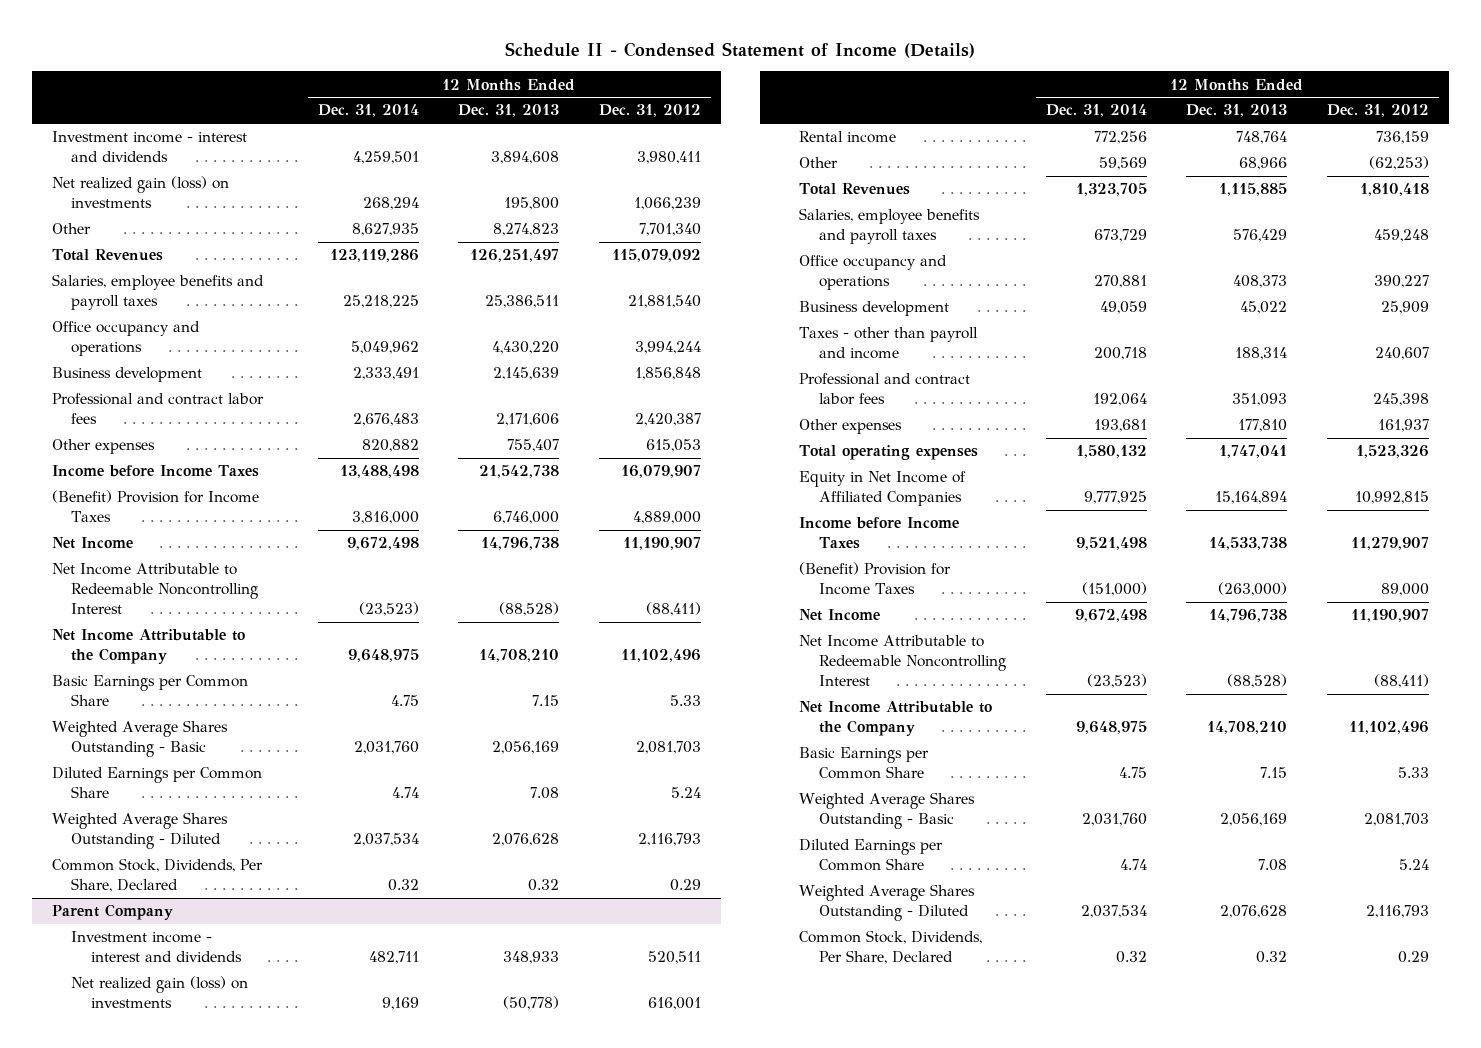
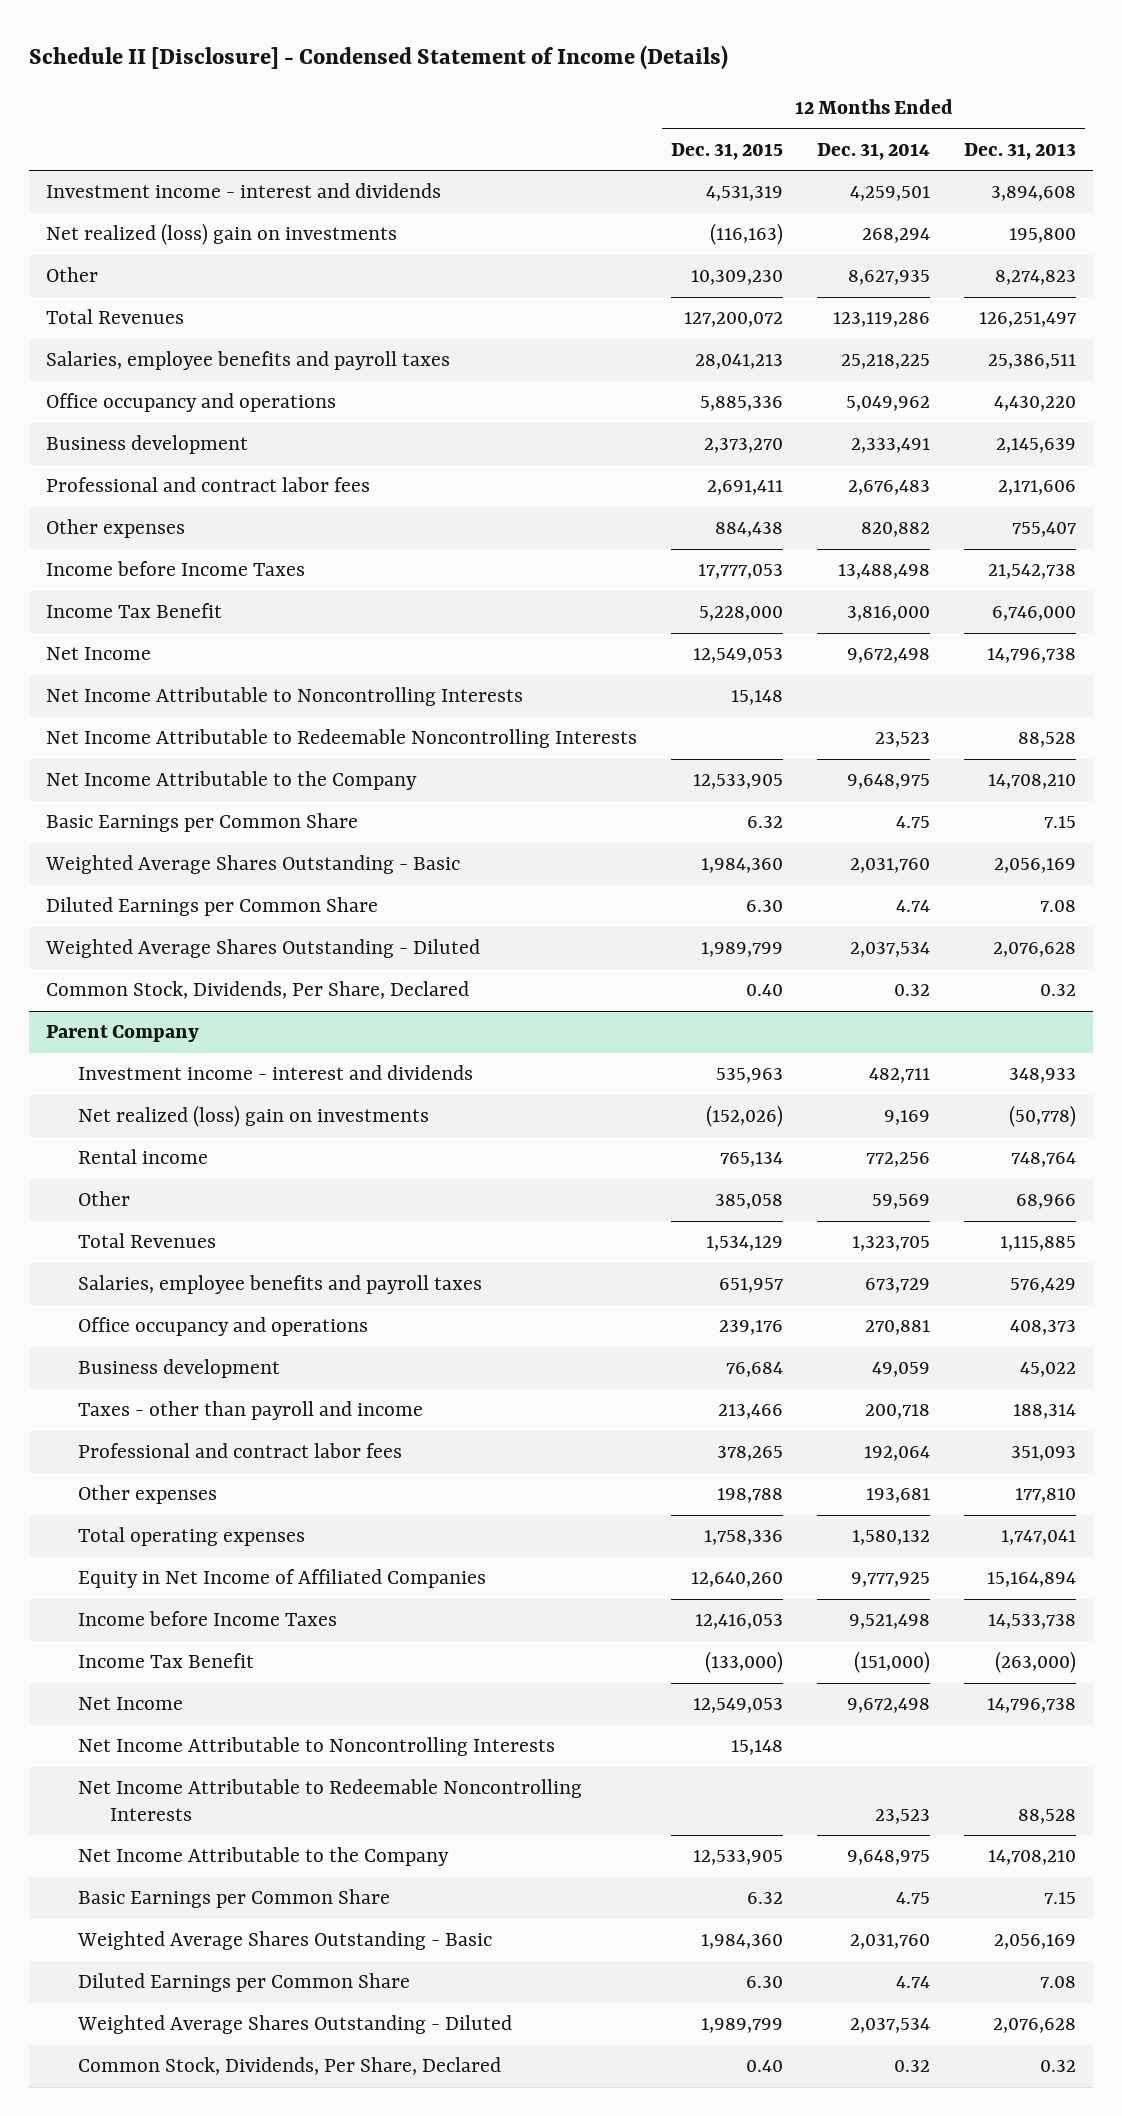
[505,41,976,58] Schedule II - Condensed Statement of Income (Details) -> [28,45,728,71] Schedule II [Disclosure] - Condensed Statement of Income (Details)
[599,104,702,118] Dec. 31, 2012 -> none
none -> [670,143,783,161] Dec. 31, 2015
[51,176,229,209] Net realized gain (loss) on investments -> [45,223,397,246] Net realized (loss) gain on investments
[51,490,259,523] (Benefit) Provision for Income Taxes -> [45,603,222,619] Income Tax Benefit
none -> [45,687,523,707] Net Income Attributable to Noncontrolling Interests
[51,563,259,615] Net Income Attributable to Redeemable Noncontrolling Interest -> [45,729,637,749] Net Income Attributable to Redeemable Noncontrolling Interests
[358,602,419,617] (23,523) -> [875,732,931,748] 23,523
[499,602,560,617] (88,528) -> [1018,732,1077,748] 88,528
[71,976,249,1009] Net realized gain (loss) on investments -> [78,1105,430,1128] Net realized (loss) gain on investments
[799,562,952,596] (Benefit) Provision for Income Taxes -> [78,1653,255,1669] Income Tax Benefit
none -> [78,1737,556,1757] Net Income Attributable to Noncontrolling Interests
[799,635,1006,687] Net Income Attributable to Redeemable Noncontrolling Interest -> [78,1779,583,1821] Net Income Attributable to Redeemable Noncontrolling Interests
[1086,674,1147,689] (23,523) -> [875,1808,931,1824] 23,523
[1227,674,1288,689] (88,528) -> [1018,1808,1077,1824] 88,528

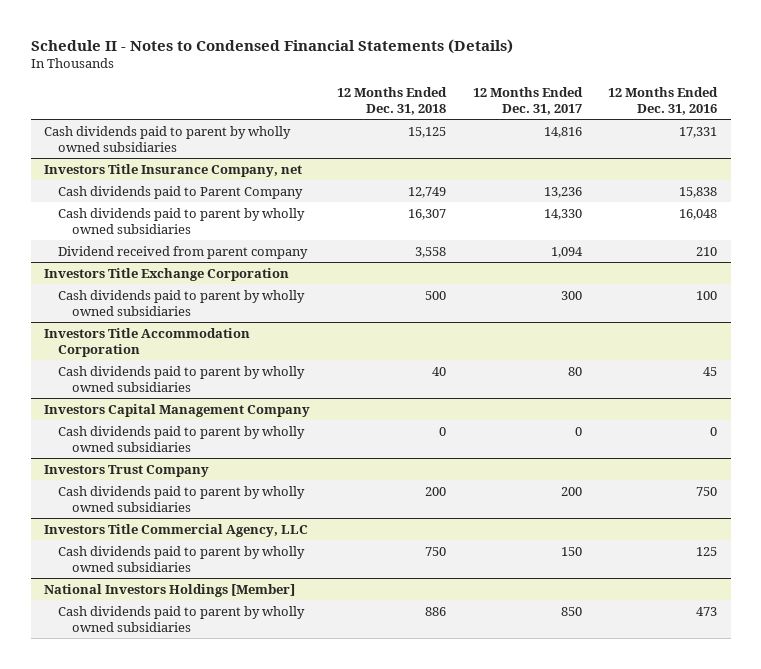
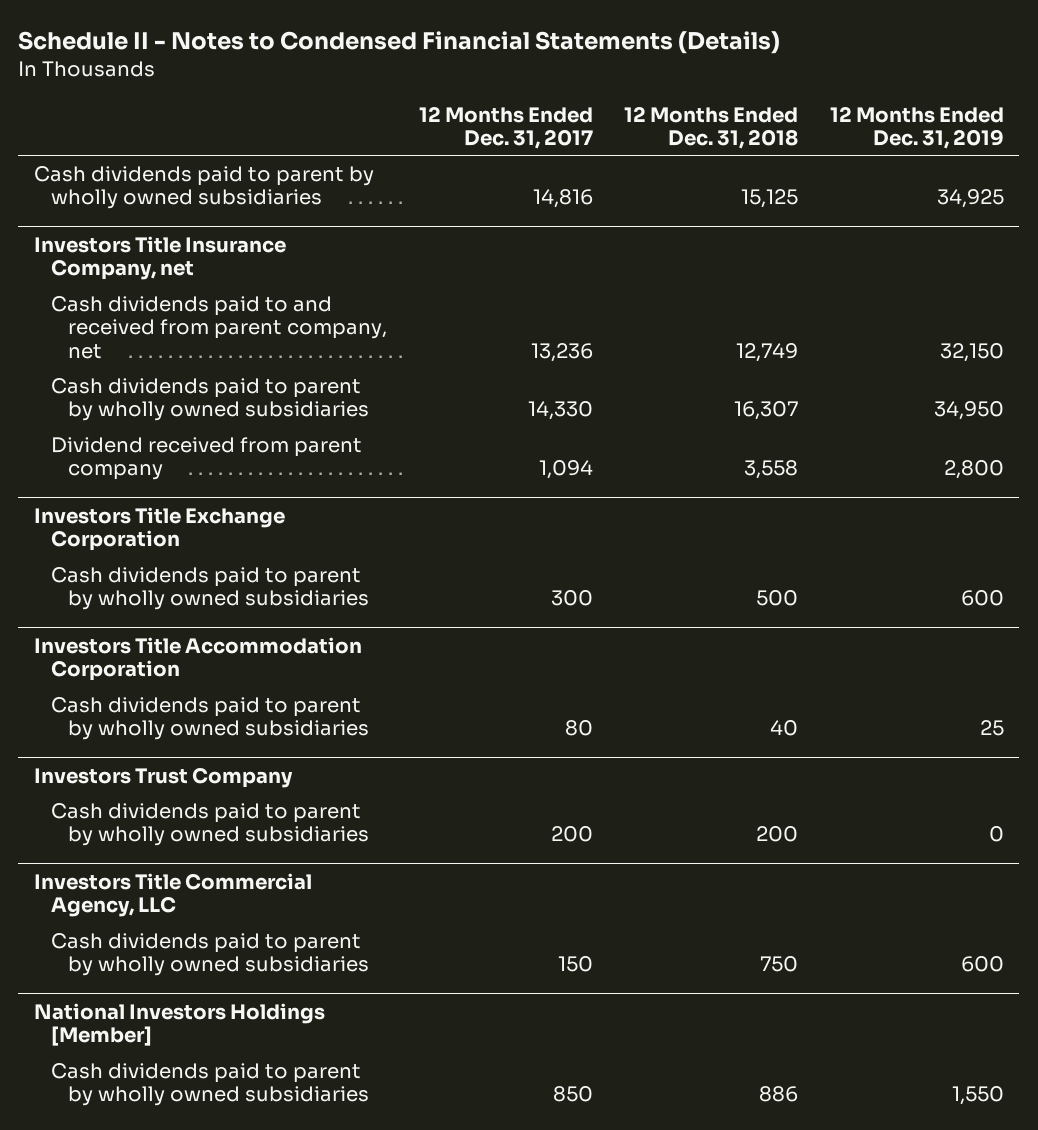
[608,86,719,116] 12 Months Ended Dec. 31, 2016 -> none
none -> [829,105,1004,149] 12 Months Ended Dec. 31, 2019
[57,185,303,199] Cash dividends paid to Parent Company -> [50,296,387,359] Cash dividends paid to and received from parent company, net
[44,403,311,417] Investors Capital Management Company -> none
[57,425,305,453] Cash dividends paid to parent by wholly owned subsidiaries -> none

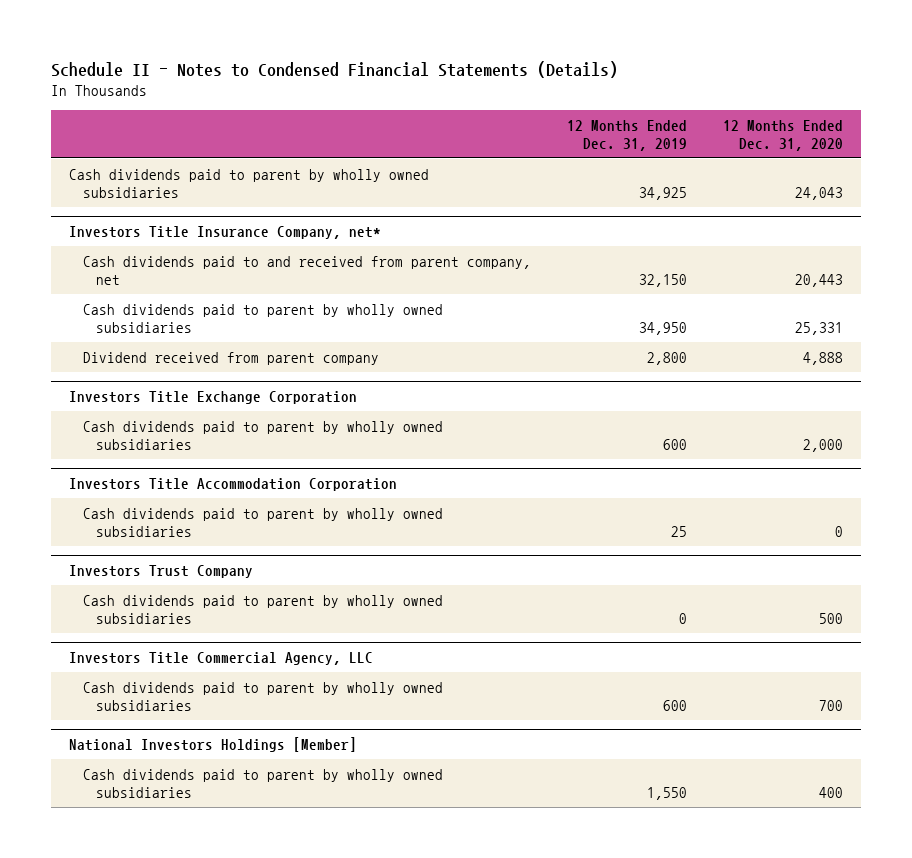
[418,105,593,149] 12 Months Ended Dec. 31, 2017 -> none
[624,105,799,149] 12 Months Ended Dec. 31, 2018 -> none
none -> [722,119,843,151] 12 Months Ended Dec. 31, 2020
[33,235,286,281] Investors Title Insurance Company, net -> [69,225,382,239] Investors Title Insurance Company, net*

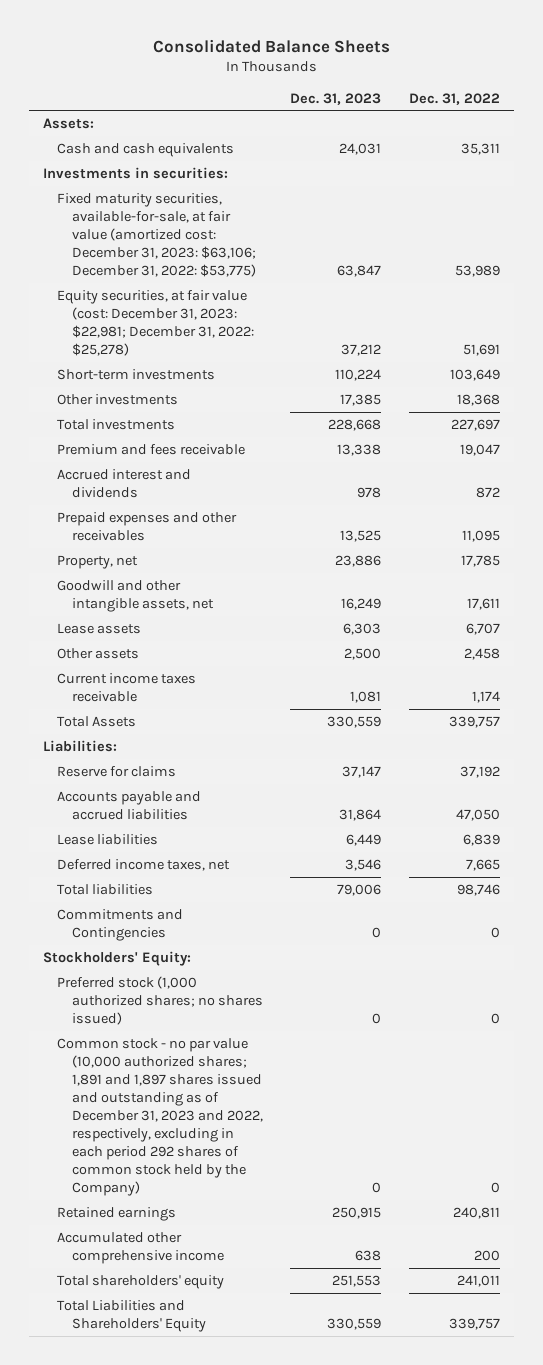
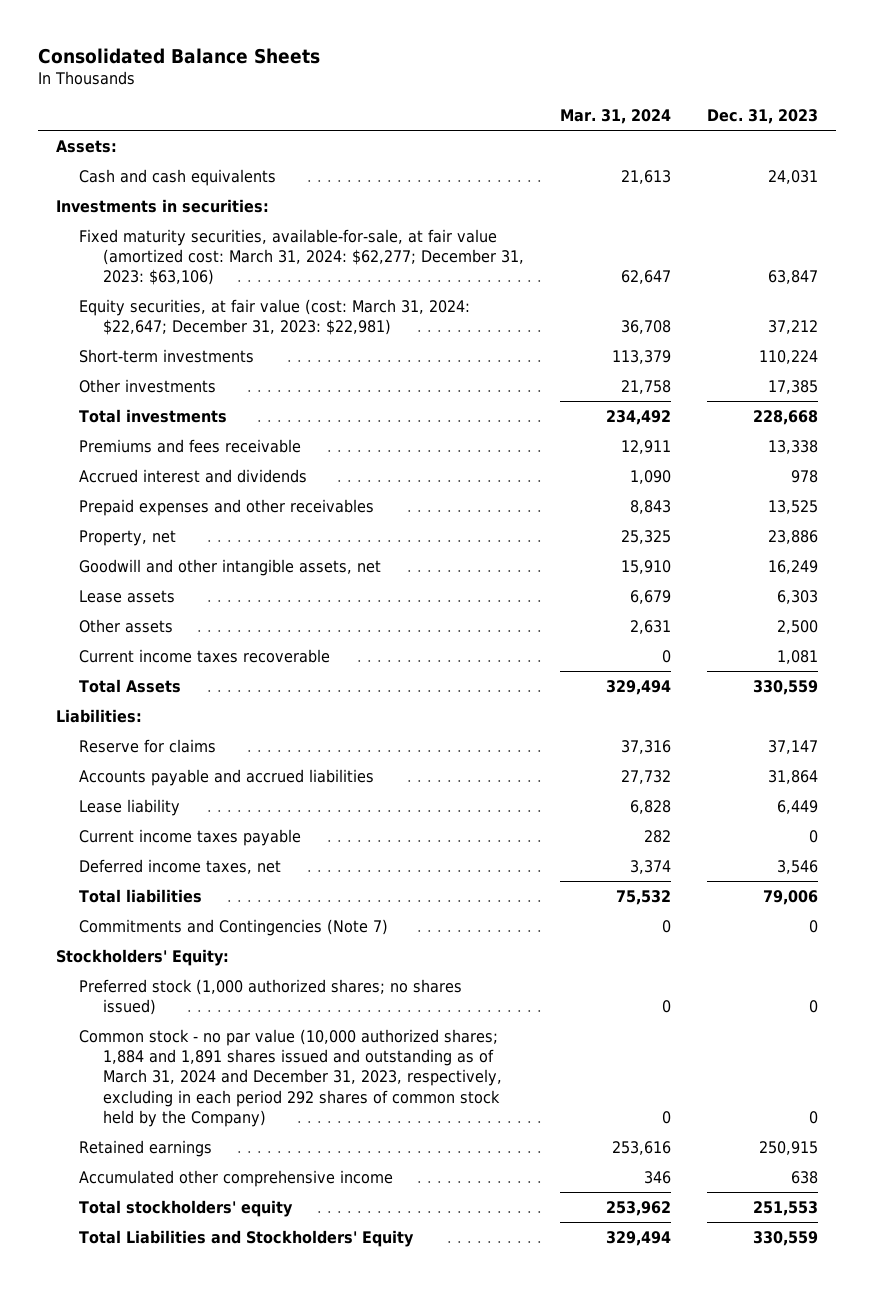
[409,92,501,105] Dec. 31, 2022 -> none
none -> [559,109,671,125] Mar. 31, 2024
[57,192,256,278] Fixed maturity securities, available-for-sale, at fair value (amortized cost: December 31, 2023: $63,106; December 31, 2022: $53,775) -> [79,228,524,286] Fixed maturity securities, available-for-sale, at fair value (amortized cost: March 31, 2024: $62,277; December 31, 2023: $63,106)
[57,289,254,357] Equity securities, at fair value (cost: December 31, 2023: $22,981; December 31, 2022: $25,278) -> [79,298,471,336] Equity securities, at fair value (cost: March 31, 2024: $22,647; December 31, 2023: $22,981)
[57,443,246,455] Premium and fees receivable -> [79,438,302,453] Premiums and fees receivable
[57,672,197,702] Current income taxes receivable -> [79,648,331,663] Current income taxes recoverable
[57,833,159,845] Lease liabilities -> [79,798,181,816] Lease liability
none -> [79,828,302,846] Current income taxes payable
[57,908,184,941] Commitments and Contingencies -> [79,918,389,936] Commitments and Contingencies (Note 7)
[57,1037,263,1197] Common stock - no par value (10,000 authorized shares; 1,891 and 1,897 shares issued and outstanding as of December 31, 2023 and 2022, respectively, excluding in each period 292 shares of common stock held by the Company) -> [79,1028,502,1127] Common stock - no par value (10,000 authorized shares; 1,884 and 1,891 shares issued and outstanding as of March 31, 2024 and December 31, 2023, respectively, excluding in each period 292 shares of common stock held by the Company)
[57,1274,225,1289] Total shareholders' equity -> [79,1199,294,1217] Total stockholders' equity
[57,1299,206,1332] Total Liabilities and Shareholders' Equity -> [79,1229,415,1247] Total Liabilities and Stockholders' Equity

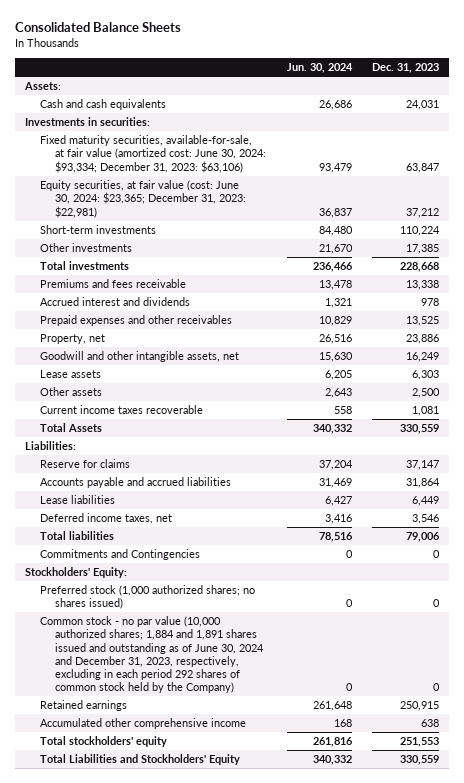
[559,109,671,125] Mar. 31, 2024 -> none
none -> [286,63,353,74] Jun. 30, 2024
[79,228,524,286] Fixed maturity securities, available-for-sale, at fair value (amortized cost: March 31, 2024: $62,277; December 31, 2023: $63,106) -> [40,135,267,173] Fixed maturity securities, available-for-sale, at fair value (amortized cost: June 30, 2024: $93,334; December 31, 2023: $63,106)
[79,298,471,336] Equity securities, at fair value (cost: March 31, 2024: $22,647; December 31, 2023: $22,981) -> [40,180,247,218] Equity securities, at fair value (cost: June 30, 2024: $23,365; December 31, 2023: $22,981)
[79,828,302,846] Current income taxes payable -> none
[79,798,181,816] Lease liability -> [40,495,116,505] Lease liabilities
[79,918,389,936] Commitments and Contingencies (Note 7) -> [40,549,201,561] Commitments and Contingencies
[79,1028,502,1127] Common stock - no par value (10,000 authorized shares; 1,884 and 1,891 shares issued and outstanding as of March 31, 2024 and December 31, 2023, respectively, excluding in each period 292 shares of common stock held by the Company) -> [40,616,265,694] Common stock - no par value (10,000 authorized shares; 1,884 and 1,891 shares issued and outstanding as of June 30, 2024 and December 31, 2023, respectively, excluding in each period 292 shares of common stock held by the Company)

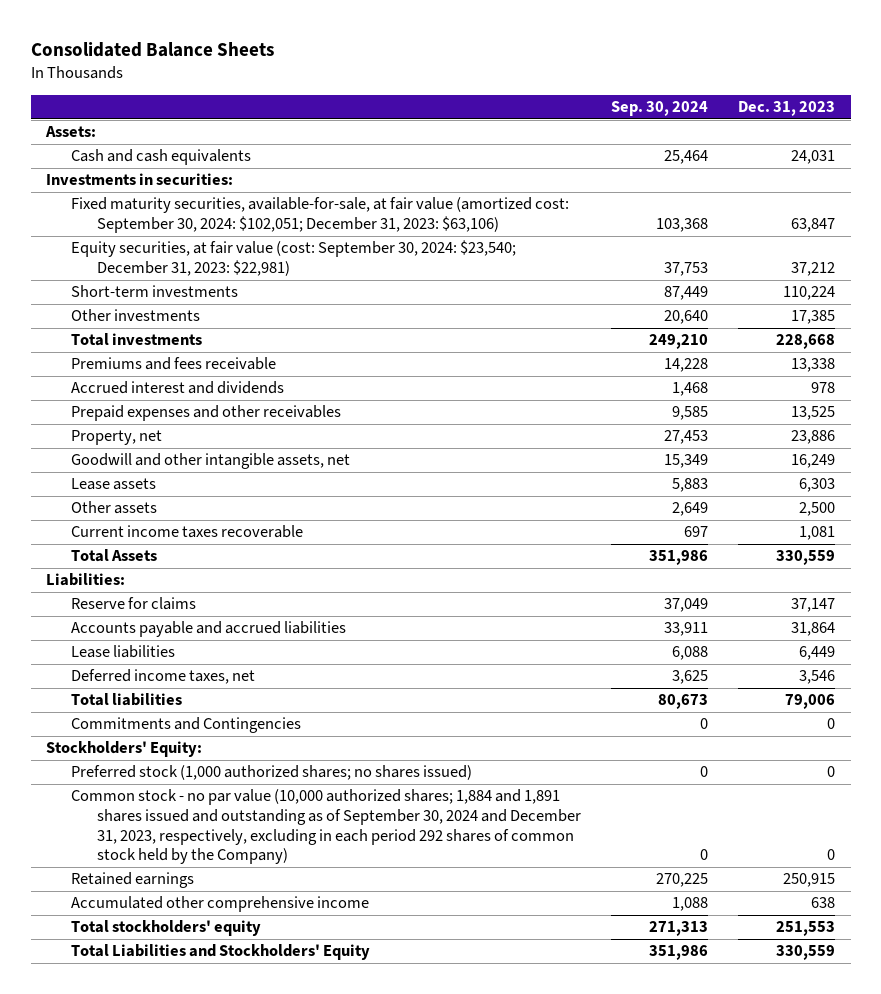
[286,63,353,74] Jun. 30, 2024 -> none
none -> [611,101,709,117] Sep. 30, 2024
[40,135,267,173] Fixed maturity securities, available-for-sale, at fair value (amortized cost: June 30, 2024: $93,334; December 31, 2023: $63,106) -> [71,197,570,234] Fixed maturity securities, available-for-sale, at fair value (amortized cost: September 30, 2024: $102,051; December 31, 2023: $63,106)
[40,180,247,218] Equity securities, at fair value (cost: June 30, 2024: $23,365; December 31, 2023: $22,981) -> [71,240,517,277] Equity securities, at fair value (cost: September 30, 2024: $23,540; December 31, 2023: $22,981)
[40,616,265,694] Common stock - no par value (10,000 authorized shares; 1,884 and 1,891 shares issued and outstanding as of June 30, 2024 and December 31, 2023, respectively, excluding in each period 292 shares of common stock held by the Company) -> [71,789,582,865] Common stock - no par value (10,000 authorized shares; 1,884 and 1,891 shares issued and outstanding as of September 30, 2024 and December 31, 2023, respectively, excluding in each period 292 shares of common stock held by the Company)

